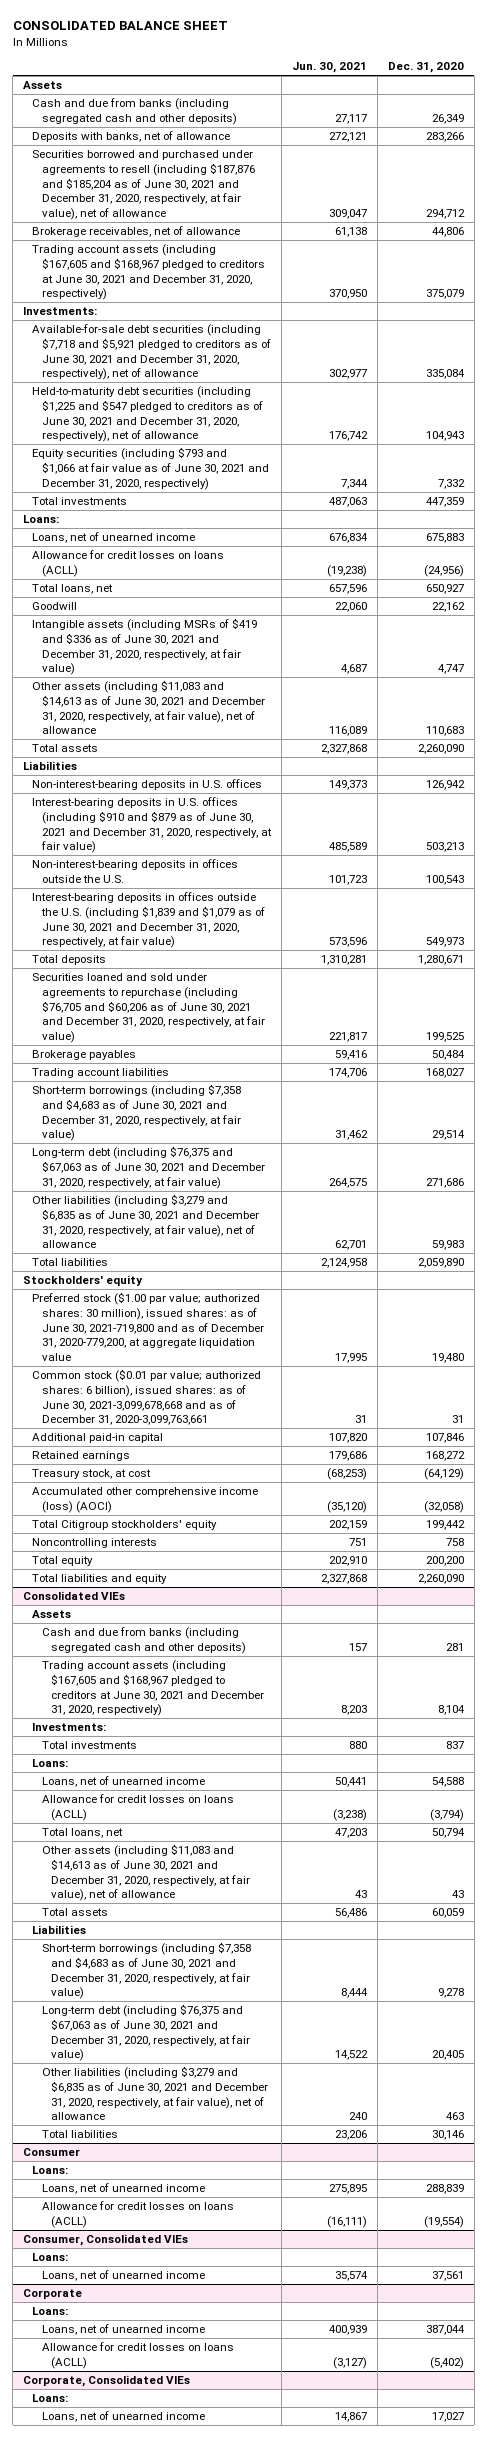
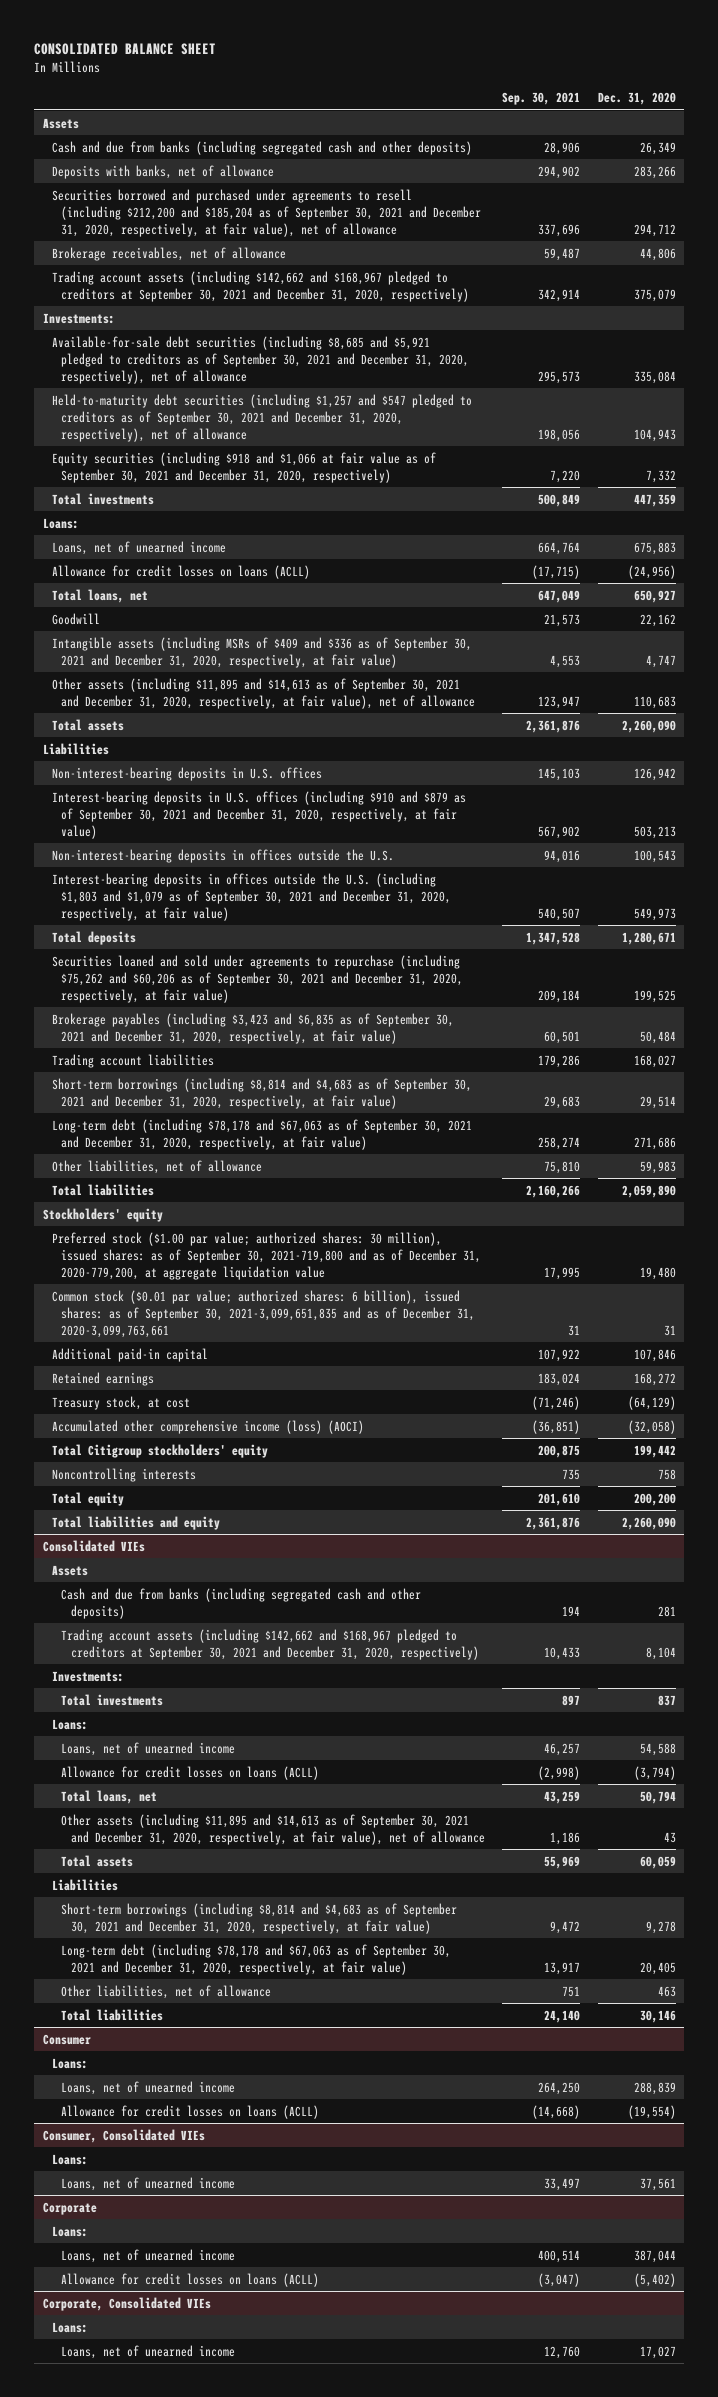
[291,62,367,74] Jun. 30, 2021 -> none
none -> [502,91,581,105] Sep. 30, 2021
[32,150,255,220] Securities borrowed and purchased under agreements to resell (including $187,876 and $185,204 as of June 30, 2021 and December 31, 2020, respectively, at fair value), net of allowance -> [52,188,482,237] Securities borrowed and purchased under agreements to resell (including $212,200 and $185,204 as of September 30, 2021 and December 31, 2020, respectively, at fair value), net of allowance
[32,244,265,301] Trading account assets (including $167,605 and $168,967 pledged to creditors at June 30, 2021 and December 31, 2020, respectively) -> [52,270,470,302] Trading account assets (including $142,662 and $168,967 pledged to creditors at September 30, 2021 and December 31, 2020, respectively)
[32,324,271,381] Available-for-sale debt securities (including $7,718 and $5,921 pledged to creditors as of June 30, 2021 and December 31, 2020, respectively), net of allowance -> [52,335,470,384] Available-for-sale debt securities (including $8,685 and $5,921 pledged to creditors as of September 30, 2021 and December 31, 2020, respectively), net of allowance
[32,386,263,443] Held-to-maturity debt securities (including $1,225 and $547 pledged to creditors as of June 30, 2021 and December 31, 2020, respectively), net of allowance -> [52,393,473,442] Held-to-maturity debt securities (including $1,257 and $547 pledged to creditors as of September 30, 2021 and December 31, 2020, respectively), net of allowance
[32,447,269,490] Equity securities (including $793 and $1,066 at fair value as of June 30, 2021 and December 31, 2020, respectively) -> [52,451,437,483] Equity securities (including $918 and $1,066 at fair value as of September 30, 2021 and December 31, 2020, respectively)
[32,618,258,676] Intangible assets (including MSRs of $419 and $336 as of June 30, 2021 and December 31, 2020, respectively, at fair value) -> [52,636,473,668] Intangible assets (including MSRs of $409 and $336 as of September 30, 2021 and December 31, 2020, respectively, at fair value)
[32,680,265,735] Other assets (including $11,083 and $14,613 as of June 30, 2021 and December 31, 2020, respectively, at fair value), net of allowance -> [52,677,476,709] Other assets (including $11,895 and $14,613 as of September 30, 2021 and December 31, 2020, respectively, at fair value), net of allowance
[32,797,272,854] Interest-bearing deposits in U.S. offices (including $910 and $879 as of June 30, 2021 and December 31, 2020, respectively, at fair value) -> [52,790,467,839] Interest-bearing deposits in U.S. offices (including $910 and $879 as of September 30, 2021 and December 31, 2020, respectively, at fair value)
[32,892,265,949] Interest-bearing deposits in offices outside the U.S. (including $1,839 and $1,079 as of June 30, 2021 and December 31, 2020, respectively, at fair value) -> [52,872,452,921] Interest-bearing deposits in offices outside the U.S. (including $1,803 and $1,079 as of September 30, 2021 and December 31, 2020, respectively, at fair value)
[32,973,265,1043] Securities loaned and sold under agreements to repurchase (including $76,705 and $60,206 as of June 30, 2021 and December 31, 2020, respectively, at fair value) -> [52,954,464,1003] Securities loaned and sold under agreements to repurchase (including $75,262 and $60,206 as of September 30, 2021 and December 31, 2020, respectively, at fair value)
[32,1050,137,1061] Brokerage payables -> [52,1012,455,1044] Brokerage payables (including $3,423 and $6,835 as of September 30, 2021 and December 31, 2020, respectively, at fair value)
[32,1084,242,1142] Short-term borrowings (including $7,358 and $4,683 as of June 30, 2021 and December 31, 2020, respectively, at fair value) -> [52,1077,473,1109] Short-term borrowings (including $8,814 and $4,683 as of September 30, 2021 and December 31, 2020, respectively, at fair value)
[32,1146,265,1189] Long-term debt (including $76,375 and $67,063 as of June 30, 2021 and December 31, 2020, respectively, at fair value) -> [52,1118,473,1150] Long-term debt (including $78,178 and $67,063 as of September 30, 2021 and December 31, 2020, respectively, at fair value)
[32,1194,259,1249] Other liabilities (including $3,279 and $6,835 as of June 30, 2021 and December 31, 2020, respectively, at fair value), net of allowance -> [52,1159,263,1174] Other liabilities, net of allowance
[32,1292,264,1361] Preferred stock ($1.00 par value; authorized shares: 30 million), issued shares: as of June 30, 2021-719,800 and as of December 31, 2020-779,200, at aggregate liquidation value -> [52,1231,482,1280] Preferred stock ($1.00 par value; authorized shares: 30 million), issued shares: as of September 30, 2021-719,800 and as of December 31, 2020-779,200, at aggregate liquidation value
[32,1369,262,1426] Common stock ($0.01 par value; authorized shares: 6 billion), issued shares: as of June 30, 2021-3,099,678,668 and as of December 31, 2020-3,099,763,661 -> [52,1289,476,1338] Common stock ($0.01 par value; authorized shares: 6 billion), issued shares: as of September 30, 2021-3,099,651,835 and as of December 31, 2020-3,099,763,661
[41,1660,264,1717] Trading account assets (including $167,605 and $168,967 pledged to creditors at June 30, 2021 and December 31, 2020, respectively) -> [61,1628,479,1660] Trading account assets (including $142,662 and $168,967 pledged to creditors at September 30, 2021 and December 31, 2020, respectively)
[41,1844,250,1902] Other assets (including $11,083 and $14,613 as of June 30, 2021 and December 31, 2020, respectively, at fair value), net of allowance -> [61,1813,485,1845] Other assets (including $11,895 and $14,613 as of September 30, 2021 and December 31, 2020, respectively, at fair value), net of allowance
[41,1942,251,2000] Short-term borrowings (including $7,358 and $4,683 as of June 30, 2021 and December 31, 2020, respectively, at fair value) -> [61,1902,458,1934] Short-term borrowings (including $8,814 and $4,683 as of September 30, 2021 and December 31, 2020, respectively, at fair value)
[41,2004,250,2062] Long-term debt (including $76,375 and $67,063 as of June 30, 2021 and December 31, 2020, respectively, at fair value) -> [61,1943,452,1975] Long-term debt (including $78,178 and $67,063 as of September 30, 2021 and December 31, 2020, respectively, at fair value)
[41,2066,268,2121] Other liabilities (including $3,279 and $6,835 as of June 30, 2021 and December 31, 2020, respectively, at fair value), net of allowance -> [61,1984,272,1999] Other liabilities, net of allowance

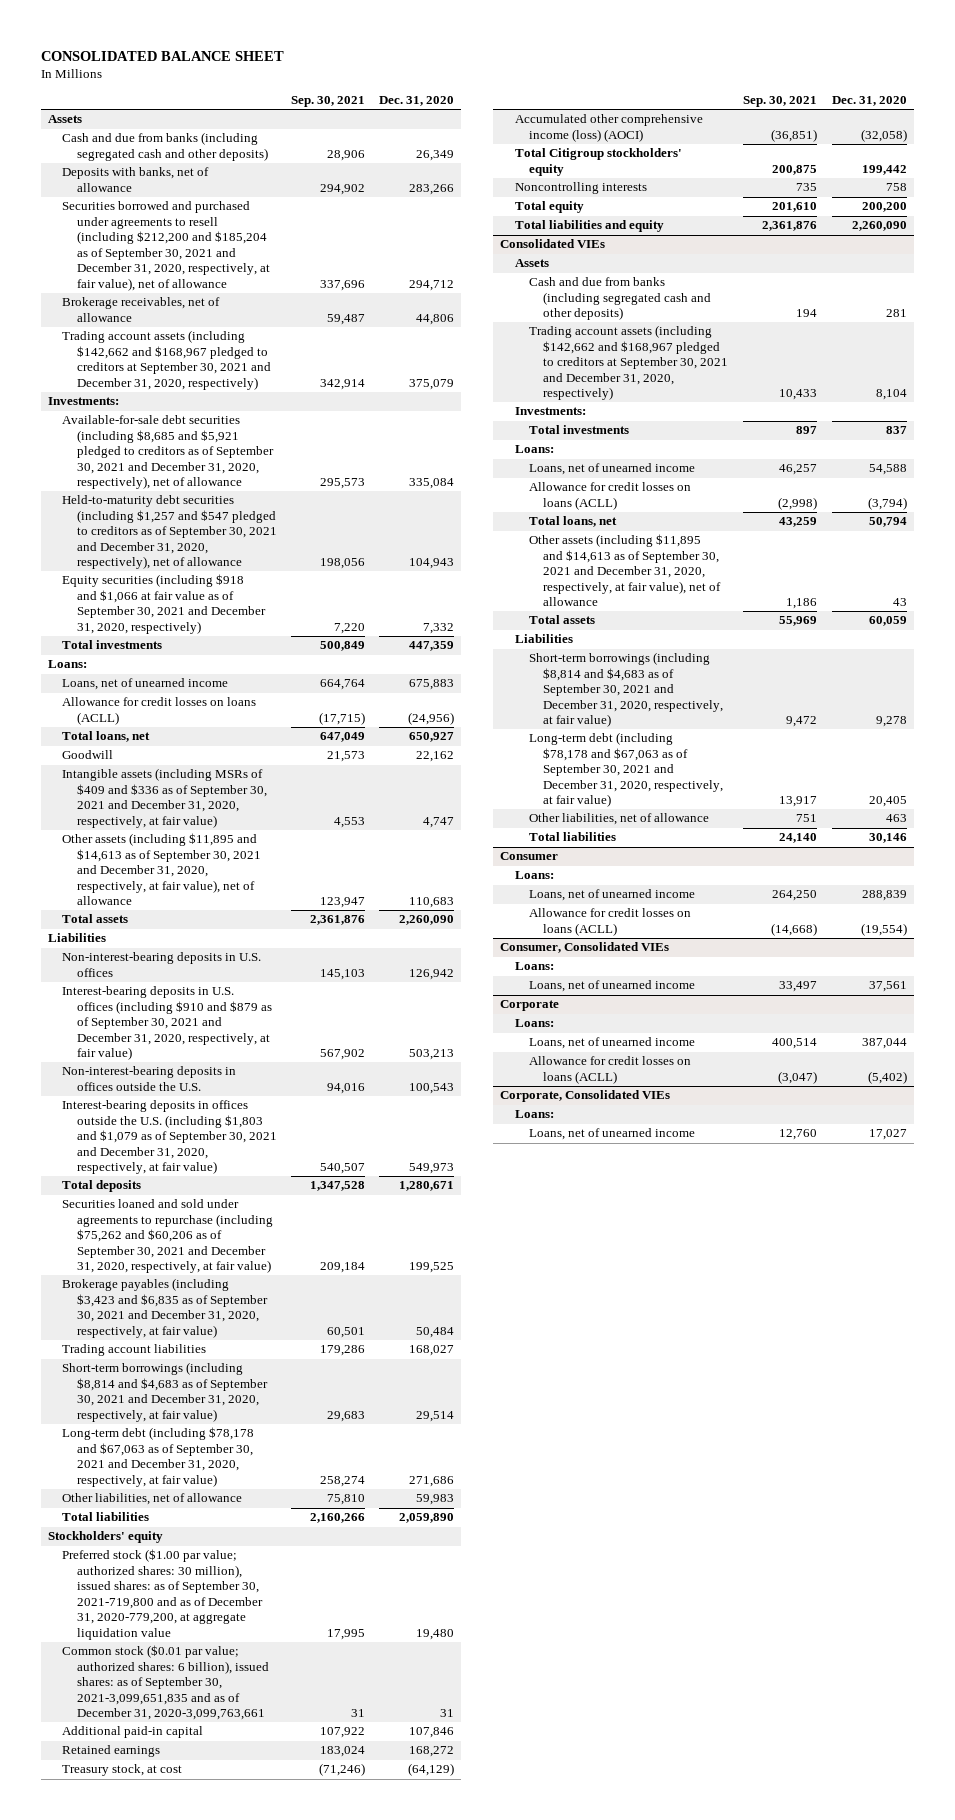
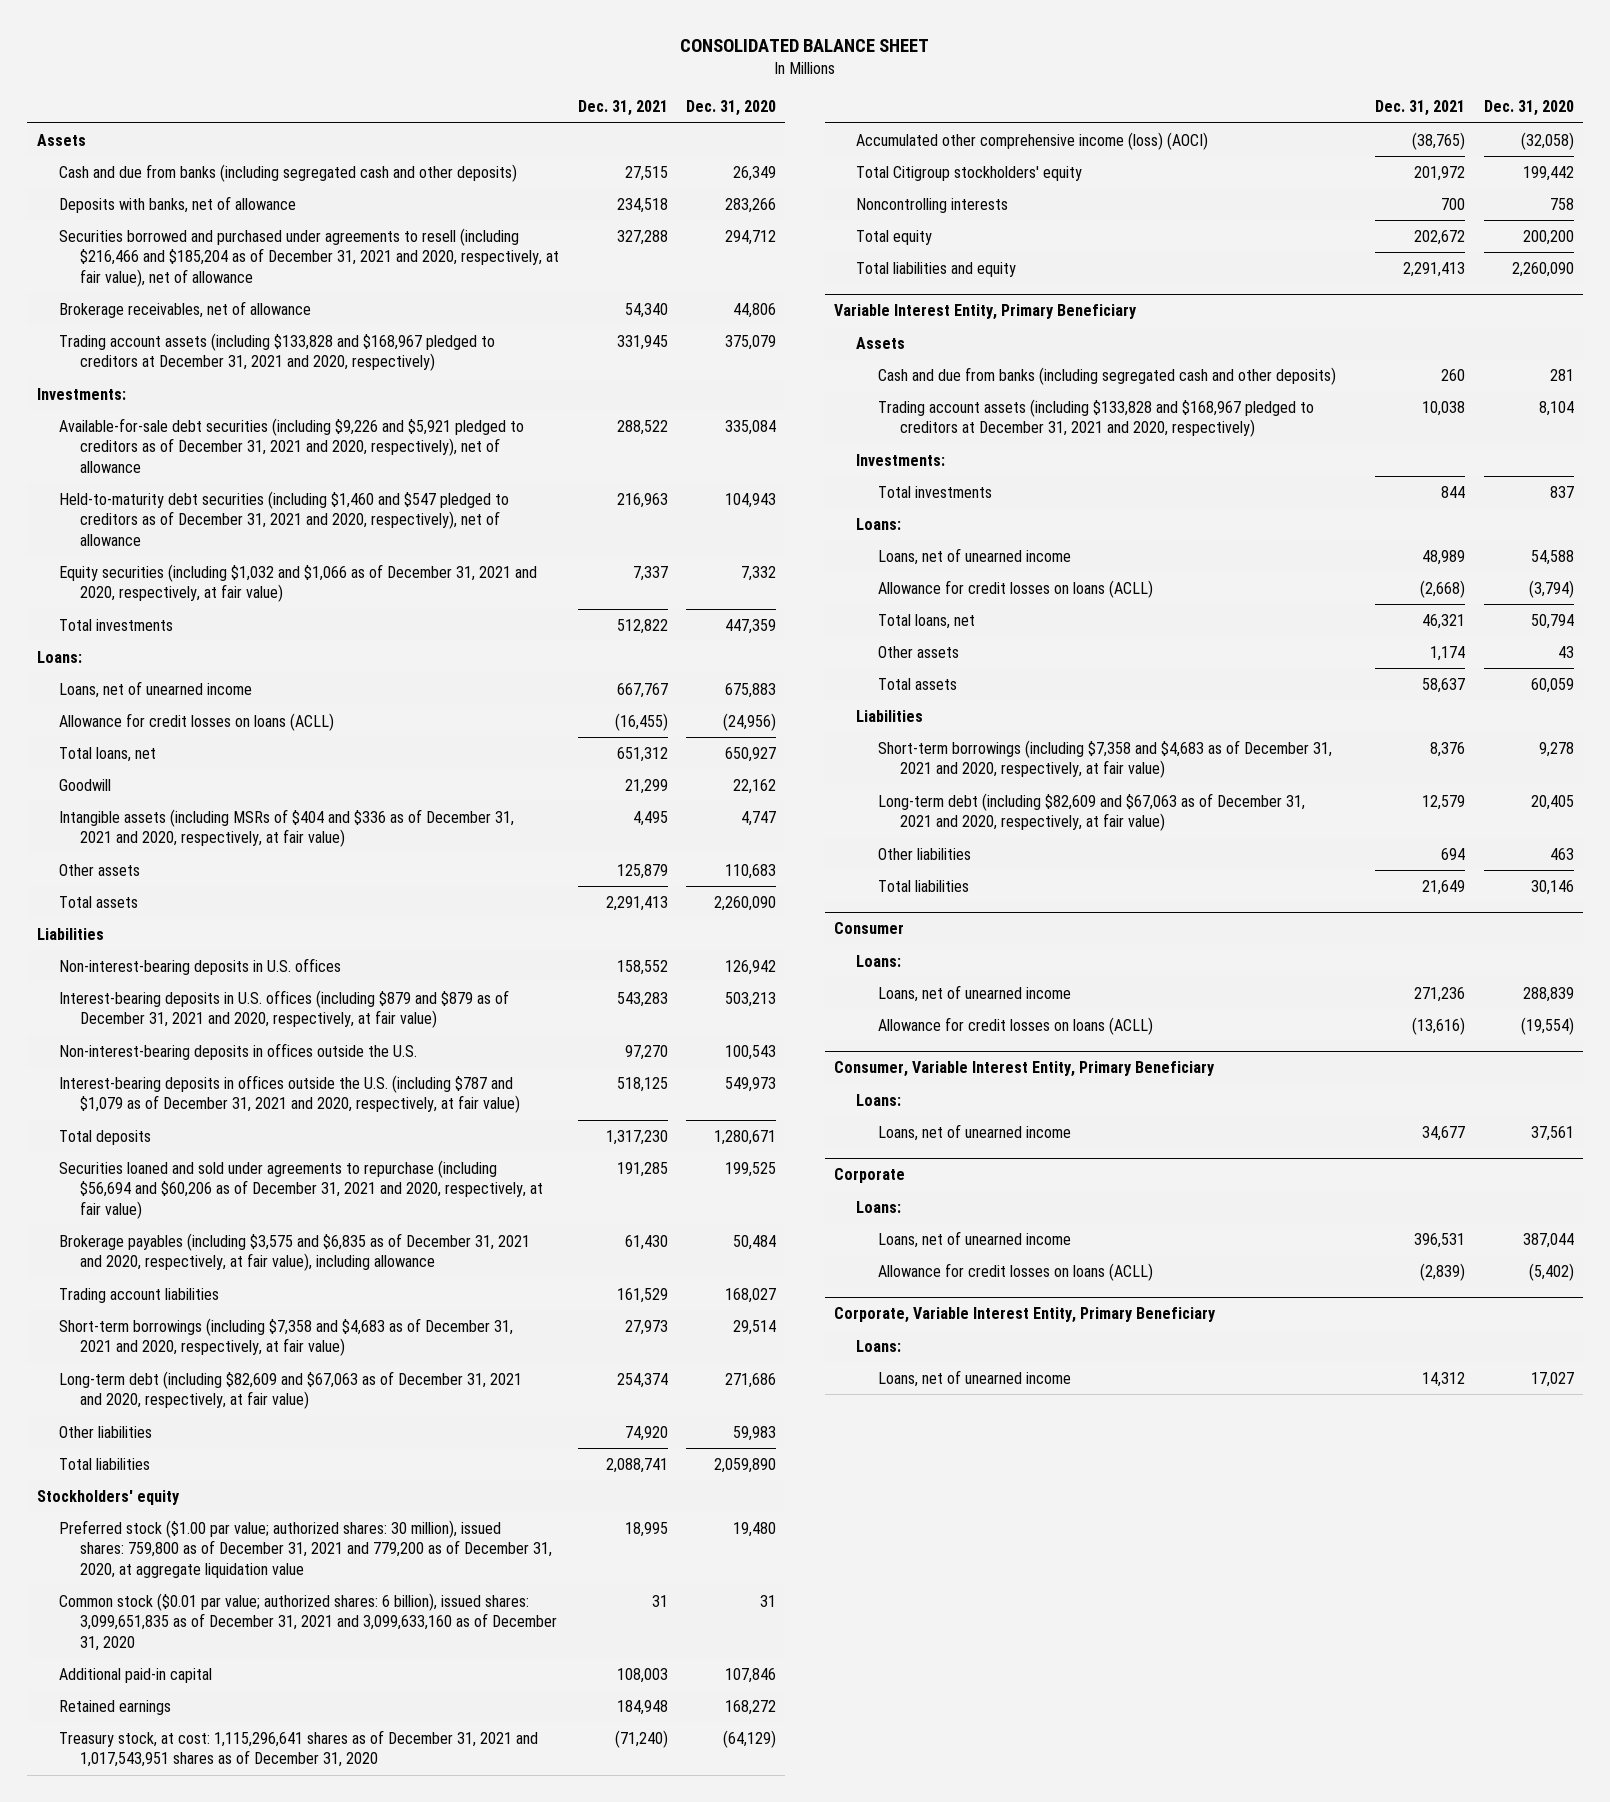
[290,96,365,108] Sep. 30, 2021 -> none
none -> [577,100,668,117] Dec. 31, 2021
[62,201,270,291] Securities borrowed and purchased under agreements to resell (including $212,200 and $185,204 as of September 30, 2021 and December 31, 2020, respectively, at fair value), net of allowance -> [58,227,560,287] Securities borrowed and purchased under agreements to resell (including $216,466 and $185,204 as of December 31, 2021 and 2020, respectively, at fair value), net of allowance
[62,330,271,390] Trading account assets (including $142,662 and $168,967 pledged to creditors at September 30, 2021 and December 31, 2020, respectively) -> [58,332,495,372] Trading account assets (including $133,828 and $168,967 pledged to creditors at December 31, 2021 and 2020, respectively)
[62,415,274,490] Available-for-sale debt securities (including $8,685 and $5,921 pledged to creditors as of September 30, 2021 and December 31, 2020, respectively), net of allowance -> [58,417,524,473] Available-for-sale debt securities (including $9,226 and $5,921 pledged to creditors as of December 31, 2021 and 2020, respectively), net of allowance
[62,495,277,570] Held-to-maturity debt securities (including $1,257 and $547 pledged to creditors as of September 30, 2021 and December 31, 2020, respectively), net of allowance -> [58,490,509,546] Held-to-maturity debt securities (including $1,460 and $547 pledged to creditors as of December 31, 2021 and 2020, respectively), net of allowance
[62,574,266,634] Equity securities (including $918 and $1,066 at fair value as of September 30, 2021 and December 31, 2020, respectively) -> [58,563,537,603] Equity securities (including $1,032 and $1,066 as of December 31, 2021 and 2020, respectively, at fair value)
[62,768,267,828] Intangible assets (including MSRs of $409 and $336 as of September 30, 2021 and December 31, 2020, respectively, at fair value) -> [58,808,514,848] Intangible assets (including MSRs of $404 and $336 as of December 31, 2021 and 2020, respectively, at fair value)
[62,833,261,906] Other assets (including $11,895 and $14,613 as of September 30, 2021 and December 31, 2020, respectively, at fair value), net of allowance -> [58,863,140,876] Other assets
[62,986,272,1061] Interest-bearing deposits in U.S. offices (including $910 and $879 as of September 30, 2021 and December 31, 2020, respectively, at fair value) -> [58,989,509,1029] Interest-bearing deposits in U.S. offices (including $879 and $879 as of December 31, 2021 and 2020, respectively, at fair value)
[62,1100,277,1175] Interest-bearing deposits in offices outside the U.S. (including $1,803 and $1,079 as of September 30, 2021 and December 31, 2020, respectively, at fair value) -> [58,1074,521,1114] Interest-bearing deposits in offices outside the U.S. (including $787 and $1,079 as of December 31, 2021 and 2020, respectively, at fair value)
[62,1199,273,1274] Securities loaned and sold under agreements to repurchase (including $75,262 and $60,206 as of September 30, 2021 and December 31, 2020, respectively, at fair value) -> [58,1159,544,1219] Securities loaned and sold under agreements to repurchase (including $56,694 and $60,206 as of December 31, 2021 and 2020, respectively, at fair value)
[62,1278,268,1338] Brokerage payables (including $3,423 and $6,835 as of September 30, 2021 and December 31, 2020, respectively, at fair value) -> [58,1232,530,1272] Brokerage payables (including $3,575 and $6,835 as of December 31, 2021 and 2020, respectively, at fair value), including allowance
[62,1362,268,1422] Short-term borrowings (including $8,814 and $4,683 as of September 30, 2021 and December 31, 2020, respectively, at fair value) -> [58,1317,513,1357] Short-term borrowings (including $7,358 and $4,683 as of December 31, 2021 and 2020, respectively, at fair value)
[62,1427,255,1487] Long-term debt (including $78,178 and $67,063 as of September 30, 2021 and December 31, 2020, respectively, at fair value) -> [58,1370,522,1410] Long-term debt (including $82,609 and $67,063 as of December 31, 2021 and 2020, respectively, at fair value)
[62,1493,243,1506] Other liabilities, net of allowance -> [58,1425,152,1438] Other liabilities
[62,1549,263,1640] Preferred stock ($1.00 par value; authorized shares: 30 million), issued shares: as of September 30, 2021-719,800 and as of December 31, 2020-779,200, at aggregate liquidation value -> [58,1519,553,1578] Preferred stock ($1.00 par value; authorized shares: 30 million), issued shares: 759,800 as of December 31, 2021 and 779,200 as of December 31, 2020, at aggregate liquidation value
[62,1645,269,1721] Common stock ($0.01 par value; authorized shares: 6 billion), issued shares: as of September 30, 2021-3,099,651,835 and as of December 31, 2020-3,099,763,661 -> [58,1592,558,1651] Common stock ($0.01 par value; authorized shares: 6 billion), issued shares: 3,099,651,835 as of December 31, 2021 and 3,099,633,160 as of December 31, 2020
[62,1764,183,1777] Treasury stock, at cost -> [58,1729,538,1768] Treasury stock, at cost: 1,115,296,641 shares as of December 31, 2021 and 1,017,543,951 shares as of December 31, 2020
[500,239,606,249] Consolidated VIEs -> [834,304,1138,321] Variable Interest Entity, Primary Beneficiary
[529,325,729,401] Trading account assets (including $142,662 and $168,967 pledged to creditors at September 30, 2021 and December 31, 2020, respectively) -> [878,398,1315,438] Trading account assets (including $133,828 and $168,967 pledged to creditors at December 31, 2021 and 2020, respectively)
[529,534,722,607] Other assets (including $11,895 and $14,613 as of September 30, 2021 and December 31, 2020, respectively, at fair value), net of allowance -> [878,645,960,658] Other assets
[529,652,724,728] Short-term borrowings (including $8,814 and $4,683 as of September 30, 2021 and December 31, 2020, respectively, at fair value) -> [878,739,1333,779] Short-term borrowings (including $7,358 and $4,683 as of December 31, 2021 and 2020, respectively, at fair value)
[529,732,724,808] Long-term debt (including $78,178 and $67,063 as of September 30, 2021 and December 31, 2020, respectively, at fair value) -> [878,792,1306,832] Long-term debt (including $82,609 and $67,063 as of December 31, 2021 and 2020, respectively, at fair value)
[529,813,710,826] Other liabilities, net of allowance -> [878,847,972,860] Other liabilities
[500,942,670,954] Consumer, Consolidated VIEs -> none
none -> [834,1061,1216,1078] Consumer, Variable Interest Entity, Primary Beneficiary
[500,1090,671,1103] Corporate, Consolidated VIEs -> none
none -> [834,1307,1217,1324] Corporate, Variable Interest Entity, Primary Beneficiary

